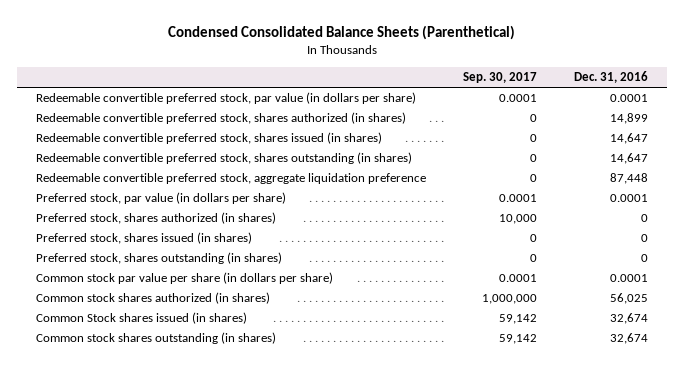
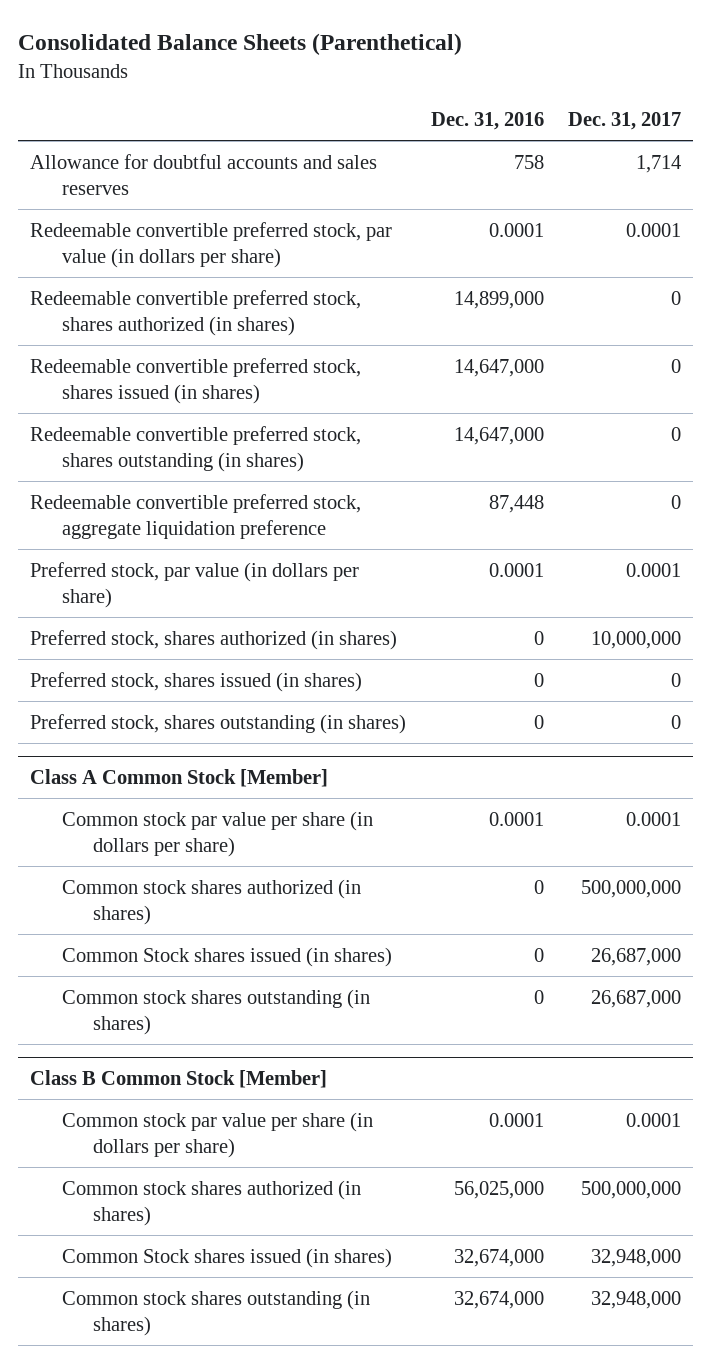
[167,25,515,41] Condensed Consolidated Balance Sheets (Parenthetical) -> [18,33,463,56] Consolidated Balance Sheets (Parenthetical)
[462,72,537,84] Sep. 30, 2017 -> none
none -> [568,111,682,130] Dec. 31, 2017
none -> [30,153,378,196] Allowance for doubtful accounts and sales reserves
[610,113,649,125] 14,899 -> [453,290,544,309] 14,899,000
[610,133,649,145] 14,647 -> [453,358,544,377] 14,647,000
[610,153,649,165] 14,647 -> [453,426,544,445] 14,647,000
none -> [30,768,329,787] Class A Common Stock [Member]
[610,293,649,305] 56,025 -> [533,879,544,894] 0
[610,313,649,325] 32,674 -> [533,947,544,962] 0
[610,333,649,345] 32,674 -> [533,989,544,1004] 0
none -> [30,1069,328,1088] Class B Common Stock [Member]
none -> [61,1111,373,1159] Common stock par value per share (in dollars per share)
none -> [61,1179,361,1227] Common stock shares authorized (in shares)
none -> [61,1247,392,1268] Common Stock shares issued (in shares)
none -> [61,1289,370,1337] Common stock shares outstanding (in shares)

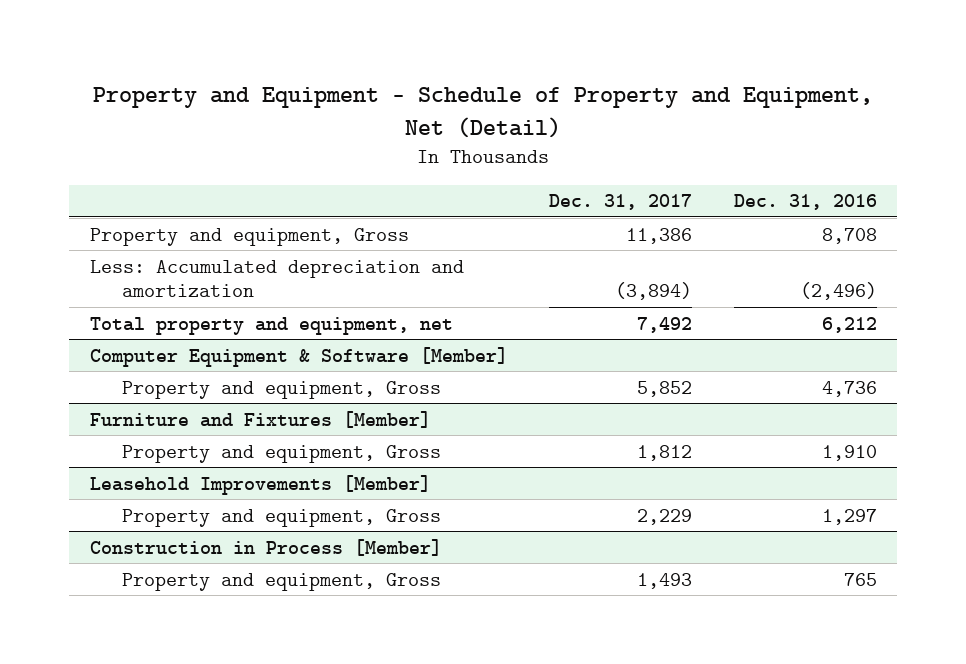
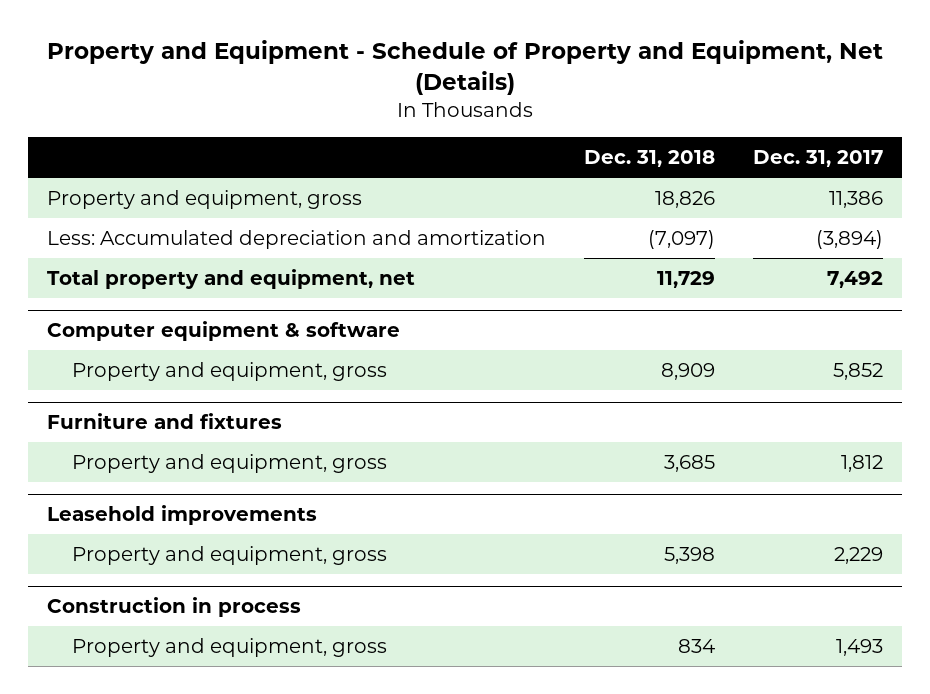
[93,86,874,138] Property and Equipment - Schedule of Property and Equipment, Net (Detail) -> [47,40,884,96] Property and Equipment - Schedule of Property and Equipment, Net (Details)
[733,194,877,211] Dec. 31, 2016 -> none
none -> [584,150,716,168] Dec. 31, 2018
[89,227,409,246] Property and equipment, Gross -> [47,190,363,210] Property and equipment, gross
[89,346,508,367] Computer Equipment & Software [Member] -> [47,321,401,342] Computer equipment & software
[121,380,441,399] Property and equipment, Gross -> [71,362,387,382] Property and equipment, gross
[89,410,431,428] Furniture and Fixtures [Member] -> [47,413,283,430] Furniture and fixtures
[121,444,441,463] Property and equipment, Gross -> [71,454,387,474] Property and equipment, gross
[89,474,431,495] Leasehold Improvements [Member] -> [47,505,318,526] Leasehold improvements
[121,508,441,527] Property and equipment, Gross -> [71,546,387,566] Property and equipment, gross
[89,538,442,556] Construction in Process [Member] -> [47,597,302,618] Construction in process
[121,572,441,591] Property and equipment, Gross -> [71,638,387,658] Property and equipment, gross

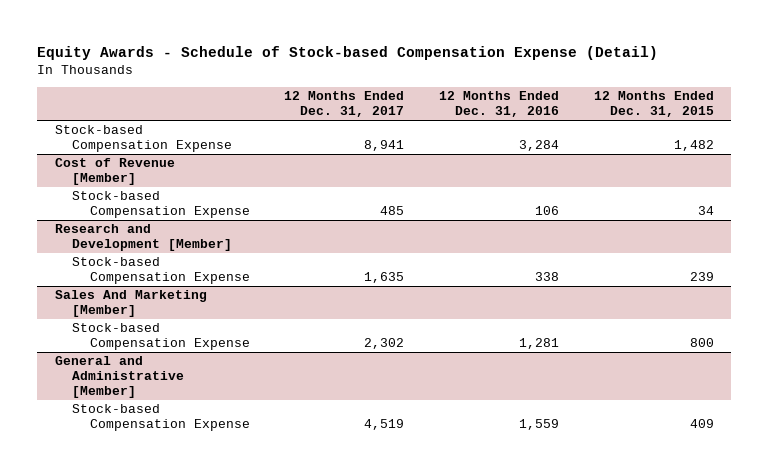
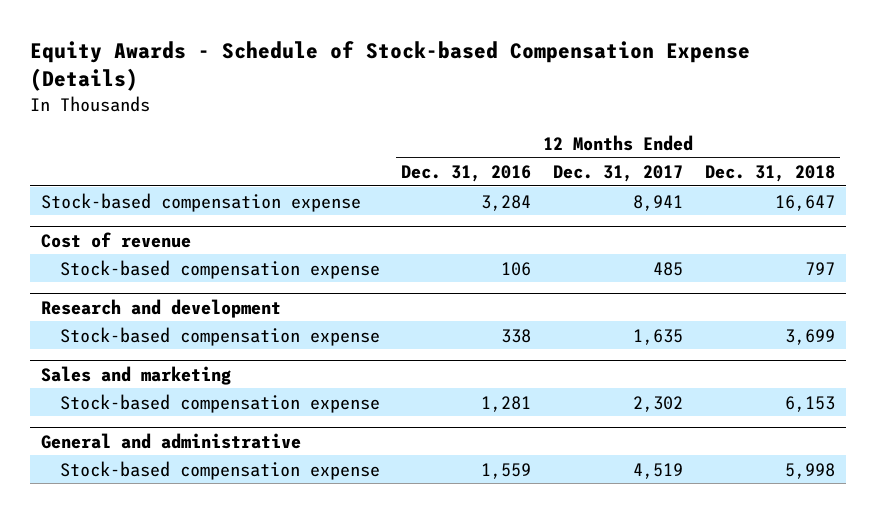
[37,46,659,61] Equity Awards - Schedule of Stock-based Compensation Expense (Detail) -> [29,41,750,92] Equity Awards - Schedule of Stock-based Compensation Expense (Details)
[593,91,714,118] 12 Months Ended Dec. 31, 2015 -> none
none -> [704,164,835,182] Dec. 31, 2018
[54,125,233,153] Stock-based Compensation Expense -> [40,192,361,212] Stock-based compensation expense
[54,158,175,186] Cost of Revenue [Member] -> [40,231,191,248] Cost of revenue
[72,191,250,219] Stock-based Compensation Expense -> [59,259,380,279] Stock-based compensation expense
[54,224,233,252] Research and Development [Member] -> [40,298,281,318] Research and development
[72,257,250,285] Stock-based Compensation Expense -> [59,326,380,346] Stock-based compensation expense
[54,290,207,318] Sales And Marketing [Member] -> [40,365,231,385] Sales and marketing
[72,323,250,351] Stock-based Compensation Expense -> [59,393,380,413] Stock-based compensation expense
[54,356,185,399] General and Administrative [Member] -> [40,432,301,449] General and administrative
[72,404,250,432] Stock-based Compensation Expense -> [59,460,380,480] Stock-based compensation expense

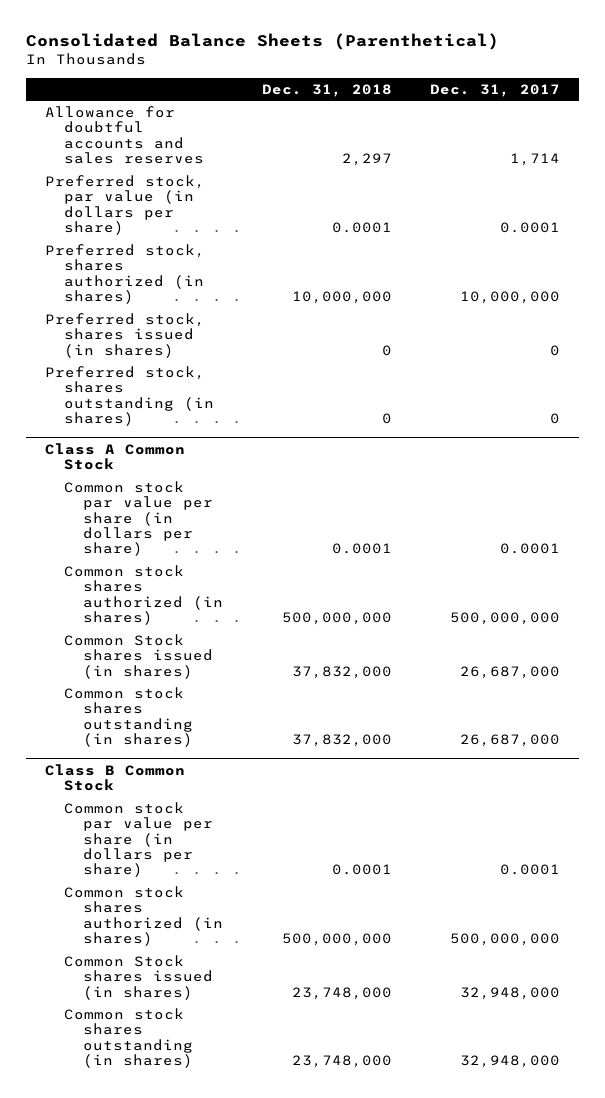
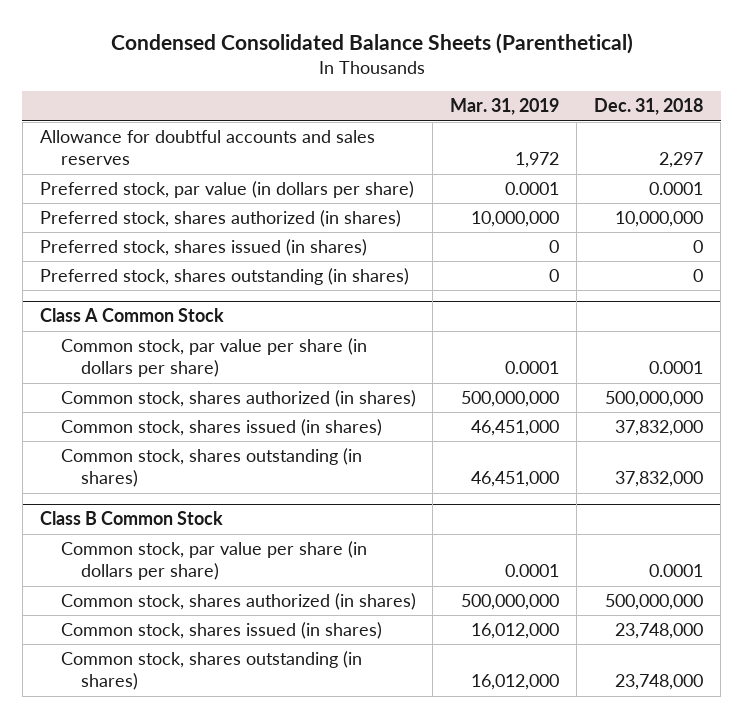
[25,33,499,51] Consolidated Balance Sheets (Parenthetical) -> [110,32,633,54] Condensed Consolidated Balance Sheets (Parenthetical)
[429,83,560,97] Dec. 31, 2017 -> none
none -> [450,98,560,116] Mar. 31, 2019
[64,481,214,557] Common stock par value per share (in dollars per share) -> [60,338,367,378] Common stock, par value per share (in dollars per share)
[64,565,224,626] Common stock shares authorized (in shares) -> [60,390,416,408] Common stock, shares authorized (in shares)
[64,634,214,679] Common Stock shares issued (in shares) -> [60,419,382,437] Common stock, shares issued (in shares)
[64,687,194,748] Common stock shares outstanding (in shares) -> [60,448,362,488] Common stock, shares outstanding (in shares)
[64,802,214,878] Common stock par value per share (in dollars per share) -> [60,541,367,581] Common stock, par value per share (in dollars per share)
[64,886,224,947] Common stock shares authorized (in shares) -> [60,593,416,611] Common stock, shares authorized (in shares)
[64,955,214,1000] Common Stock shares issued (in shares) -> [60,622,382,640] Common stock, shares issued (in shares)
[64,1008,194,1069] Common stock shares outstanding (in shares) -> [60,651,362,691] Common stock, shares outstanding (in shares)

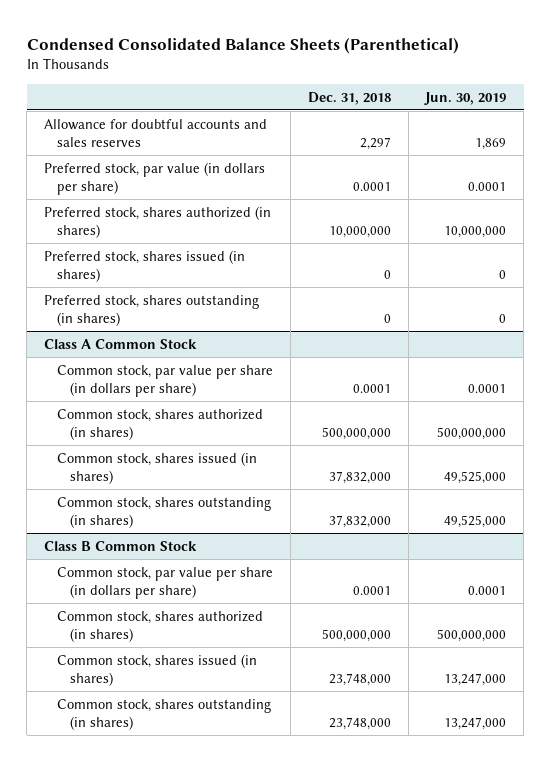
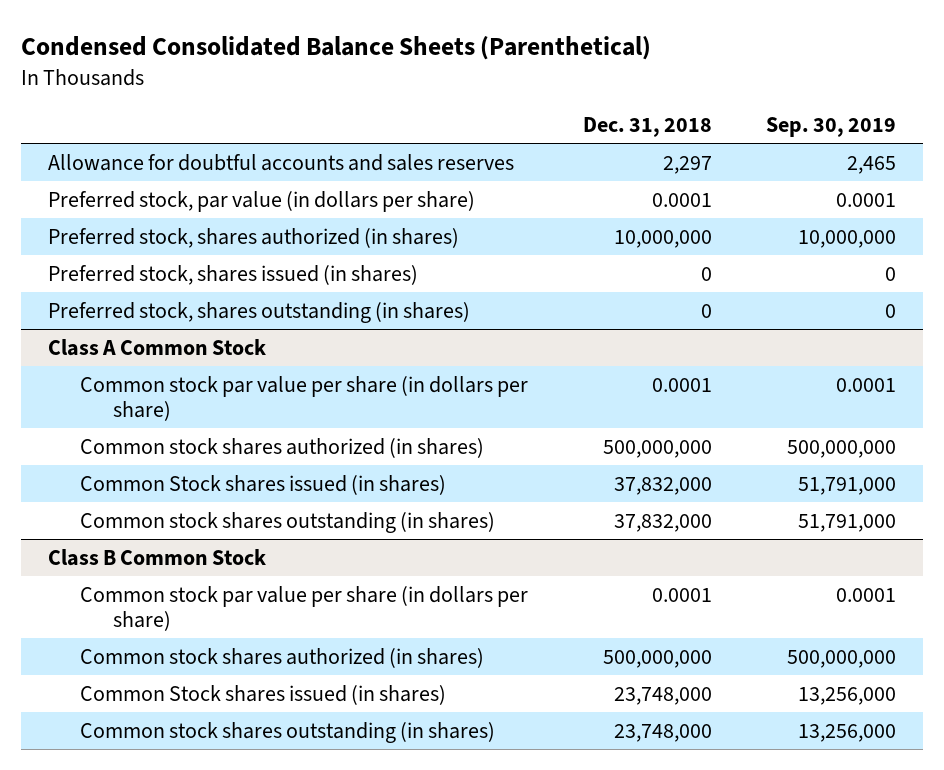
[424,91,507,105] Jun. 30, 2019 -> none
none -> [766,117,897,138] Sep. 30, 2019
[57,364,274,397] Common stock, par value per share (in dollars per share) -> [80,375,529,422] Common stock par value per share (in dollars per share)
[57,408,264,440] Common stock, shares authorized (in shares) -> [80,437,485,458] Common stock shares authorized (in shares)
[57,451,258,484] Common stock, shares issued (in shares) -> [80,474,447,495] Common Stock shares issued (in shares)
[57,496,272,528] Common stock, shares outstanding (in shares) -> [80,511,496,533] Common stock shares outstanding (in shares)
[57,566,274,599] Common stock, par value per share (in dollars per share) -> [80,585,529,632] Common stock par value per share (in dollars per share)
[57,610,264,642] Common stock, shares authorized (in shares) -> [80,647,485,668] Common stock shares authorized (in shares)
[57,653,258,686] Common stock, shares issued (in shares) -> [80,684,447,705] Common Stock shares issued (in shares)
[57,698,272,730] Common stock, shares outstanding (in shares) -> [80,721,496,743] Common stock shares outstanding (in shares)

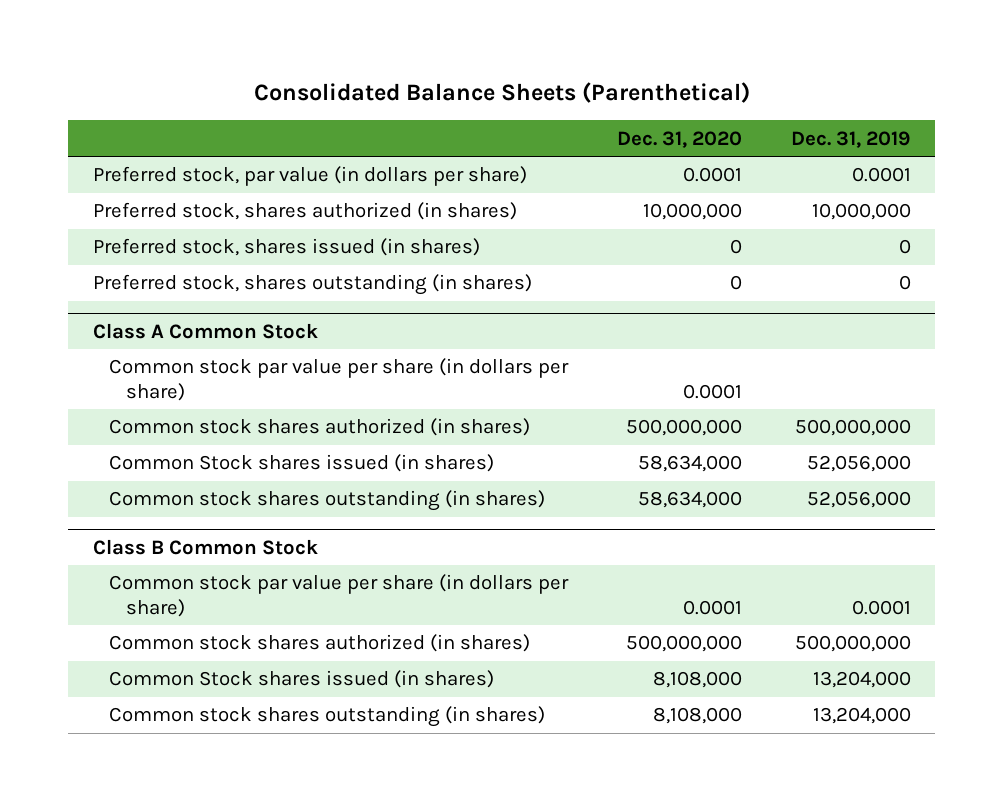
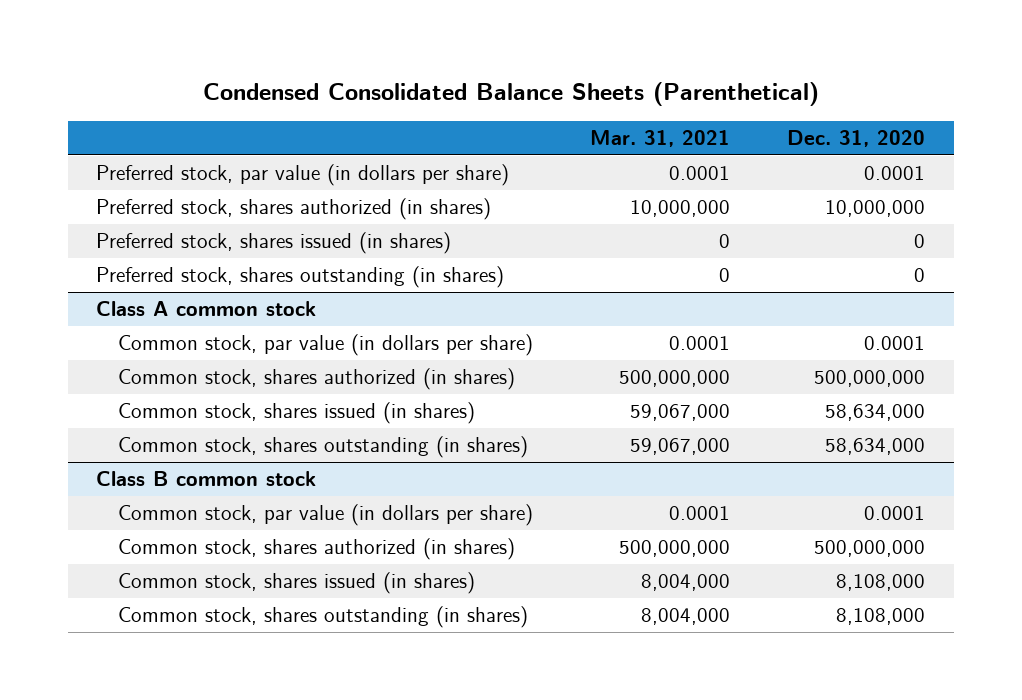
[253,81,750,103] Consolidated Balance Sheets (Parenthetical) -> [202,82,819,107] Condensed Consolidated Balance Sheets (Parenthetical)
[791,130,912,148] Dec. 31, 2019 -> none
none -> [590,130,731,148] Mar. 31, 2021
[92,322,318,339] Class A Common Stock -> [96,301,317,317] Class A common stock
[109,358,570,401] Common stock par value per share (in dollars per share) -> [118,334,534,357] Common stock, par value (in dollars per share)
[109,418,531,437] Common stock shares authorized (in shares) -> [118,368,516,391] Common stock, shares authorized (in shares)
[109,454,495,473] Common Stock shares issued (in shares) -> [118,402,476,425] Common stock, shares issued (in shares)
[109,490,546,512] Common stock shares outstanding (in shares) -> [118,436,529,459] Common stock, shares outstanding (in shares)
[92,538,318,555] Class B Common Stock -> [96,471,317,487] Class B common stock
[109,574,570,617] Common stock par value per share (in dollars per share) -> [118,504,534,527] Common stock, par value (in dollars per share)
[109,634,531,653] Common stock shares authorized (in shares) -> [118,538,516,561] Common stock, shares authorized (in shares)
[109,670,495,689] Common Stock shares issued (in shares) -> [118,572,476,595] Common stock, shares issued (in shares)
[109,706,546,728] Common stock shares outstanding (in shares) -> [118,606,529,629] Common stock, shares outstanding (in shares)

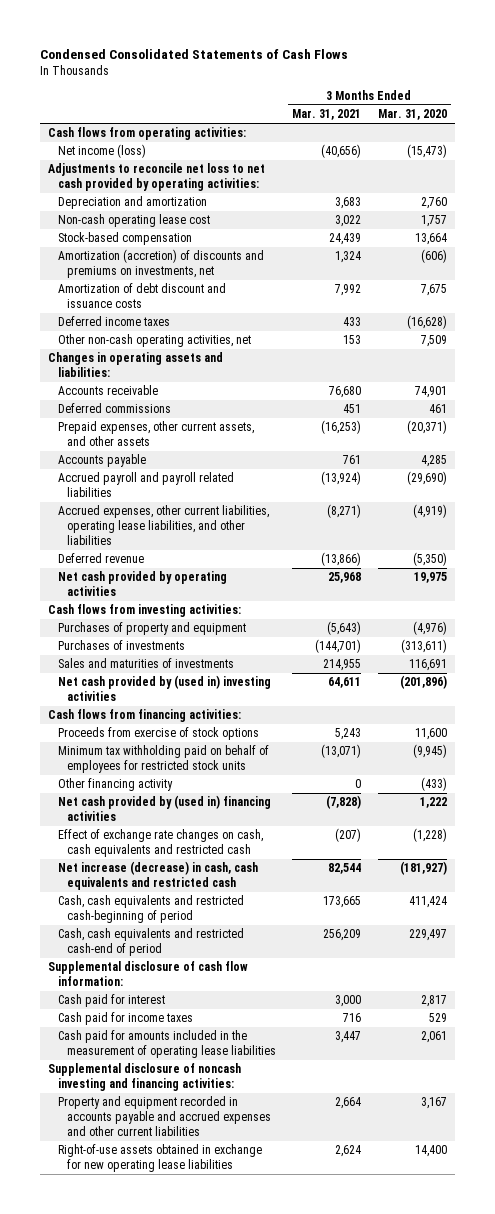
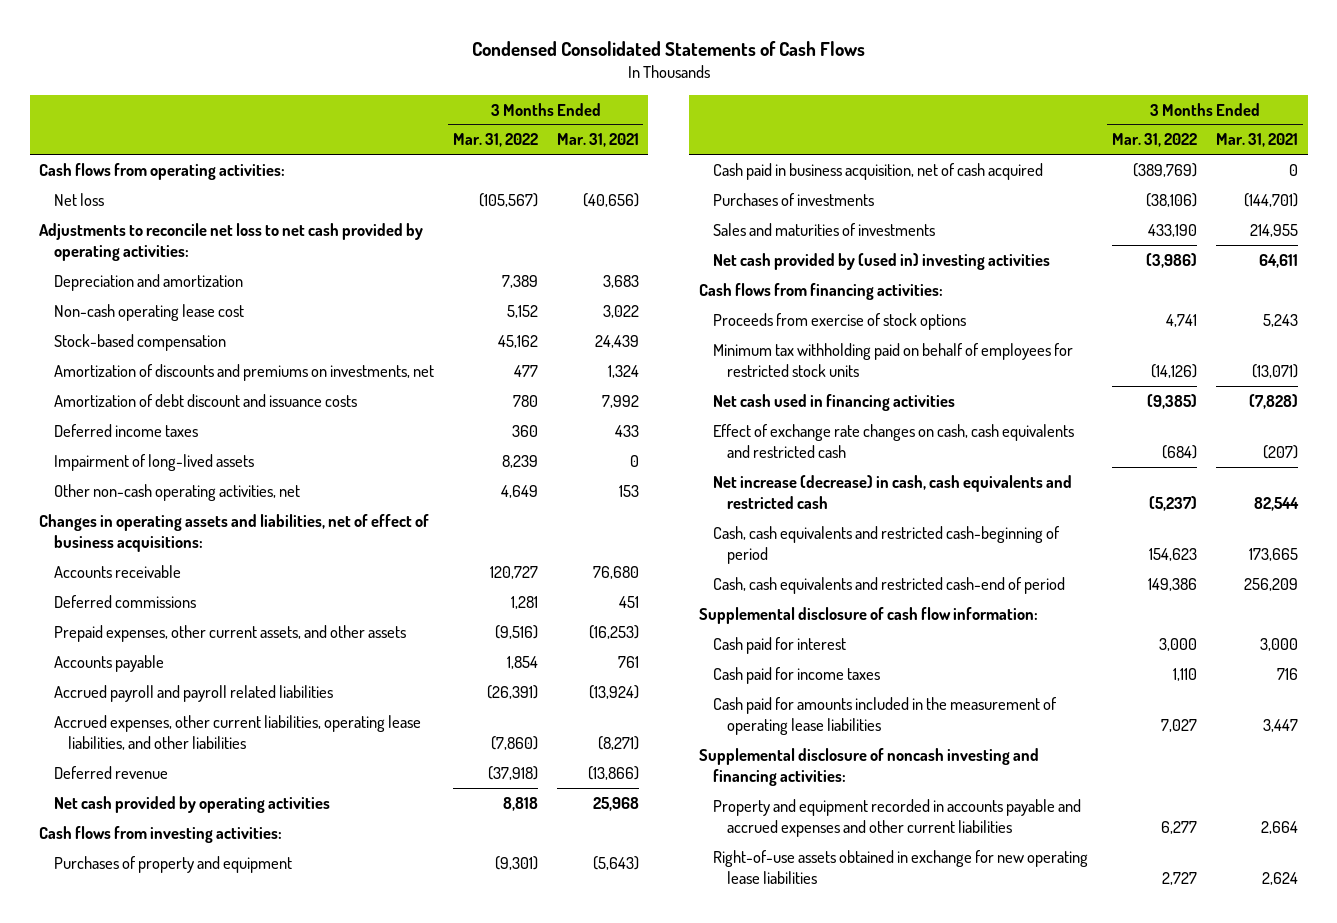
[377,109,447,121] Mar. 31, 2020 -> none
none -> [452,133,538,148] Mar. 31, 2022
[57,144,146,159] Net income (loss) -> [53,192,104,206] Net loss
[57,249,264,279] Amortization (accretion) of discounts and premiums on investments, net -> [53,363,434,381] Amortization of discounts and premiums on investments, net
none -> [53,453,254,471] Impairment of long-lived assets
[48,352,224,378] Changes in operating assets and liabilities: -> [39,513,430,553] Changes in operating assets and liabilities, net of effect of business acquisitions:
none -> [713,162,1044,180] Cash paid in business acquisition, net of cash acquired
[57,778,173,792] Other financing activity -> none
[57,795,271,822] Net cash provided by (used in) financing activities -> [713,393,956,411] Net cash used in financing activities

